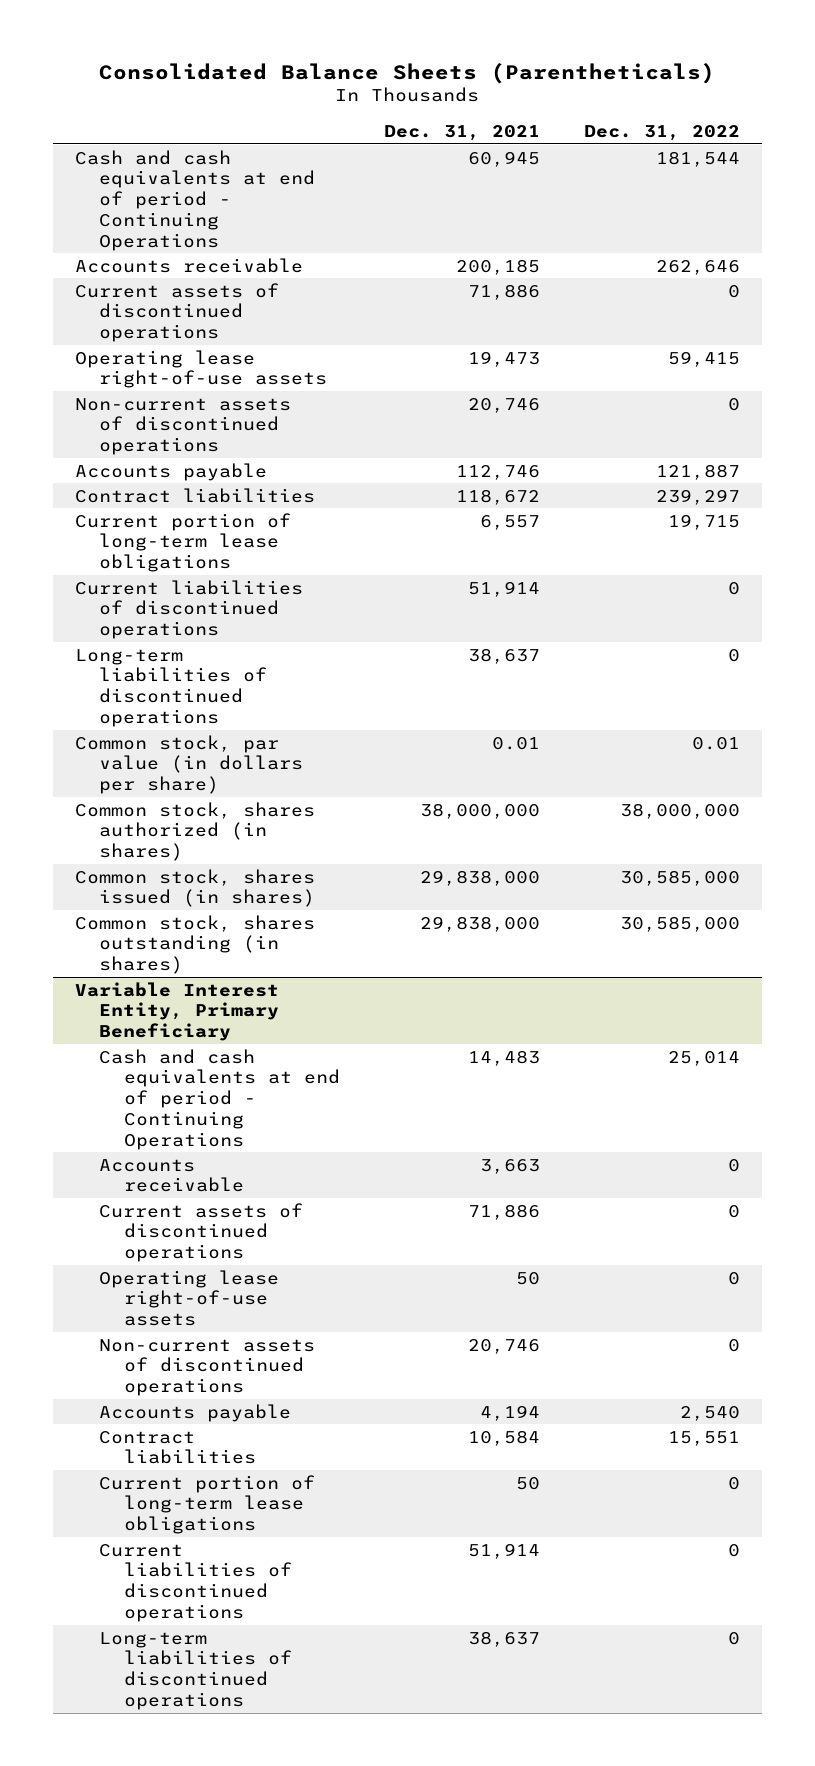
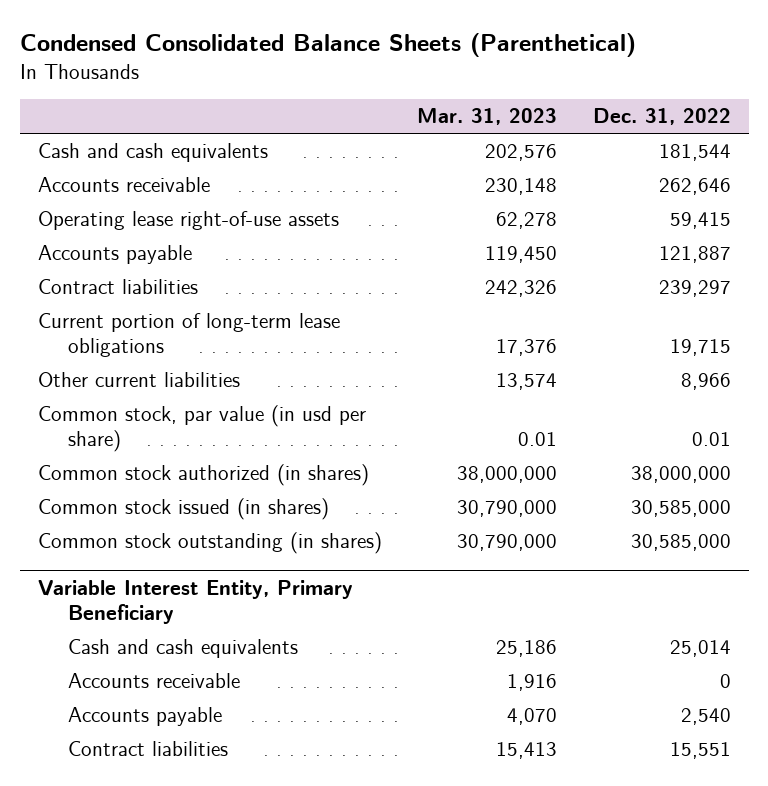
[99,62,716,84] Consolidated Balance Sheets (Parentheticals) -> [19,33,636,58] Condensed Consolidated Balance Sheets (Parenthetical)
[384,124,541,141] Dec. 31, 2021 -> none
none -> [417,108,558,126] Mar. 31, 2023
[74,149,316,251] Cash and cash equivalents at end of period - Continuing Operations -> [37,143,268,163] Cash and cash equivalents
[74,282,279,343] Current assets of discontinued operations -> none
[74,397,291,456] Non-current assets of discontinued operations -> none
[74,579,303,640] Current liabilities of discontinued operations -> none
[74,648,268,727] Long-term liabilities of discontinued operations -> none
none -> [37,372,240,388] Other current liabilities
[74,734,304,795] Common stock, par value (in dollars per share) -> [37,405,366,453] Common stock, par value (in usd per share)
[74,801,315,862] Common stock, shares authorized (in shares) -> [37,464,369,487] Common stock authorized (in shares)
[74,868,316,908] Common stock, shares issued (in shares) -> [37,498,329,521] Common stock issued (in shares)
[74,914,315,975] Common stock, shares outstanding (in shares) -> [37,532,382,555] Common stock outstanding (in shares)
[99,1048,341,1150] Cash and cash equivalents at end of period - Continuing Operations -> [67,639,298,659] Cash and cash equivalents
[99,1202,304,1263] Current assets of discontinued operations -> none
[99,1269,280,1327] Operating lease right-of-use assets -> none
[99,1338,316,1397] Non-current assets of discontinued operations -> none
[99,1474,316,1535] Current portion of long-term lease obligations -> none
[99,1543,293,1622] Current liabilities of discontinued operations -> none
[99,1631,293,1710] Long-term liabilities of discontinued operations -> none

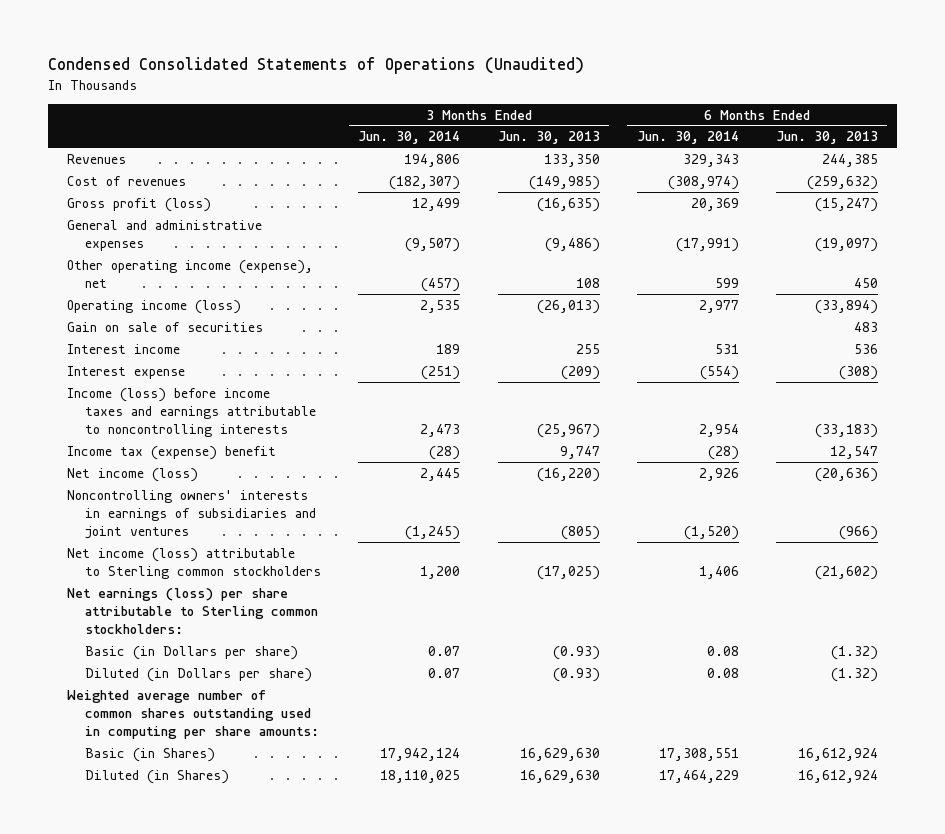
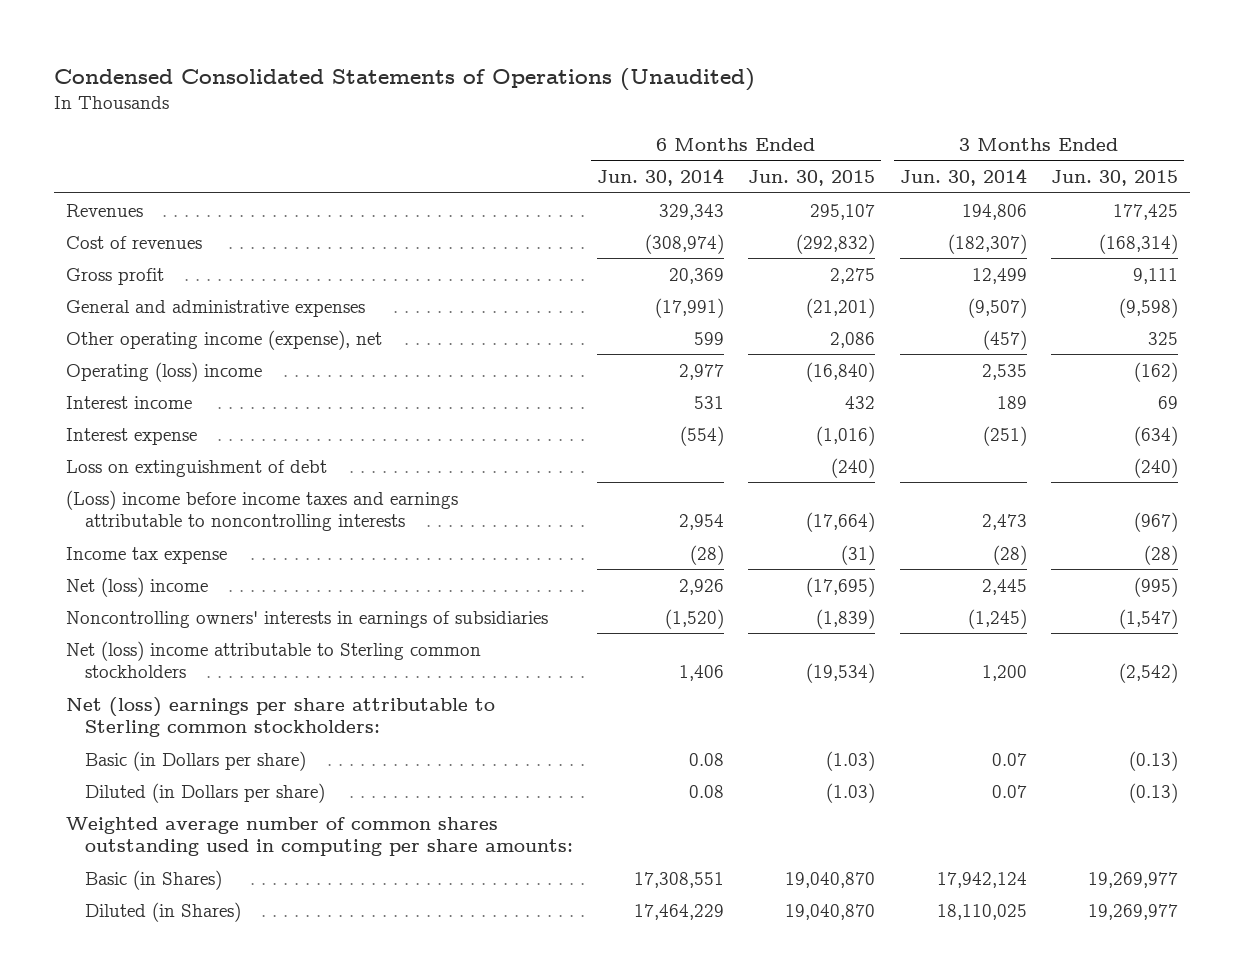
[497,131,600,145] Jun. 30, 2013 -> none
[775,131,878,145] Jun. 30, 2013 -> none
none -> [748,170,876,187] Jun. 30, 2015
none -> [1050,170,1178,187] Jun. 30, 2015
[66,197,211,212] Gross profit (loss) -> [66,267,165,285] Gross profit
[66,321,263,332] Gain on sale of securities -> none
[66,299,241,314] Operating income (loss) -> [66,361,263,382] Operating (loss) income
none -> [66,459,328,477] Loss on extinguishment of debt
[66,387,317,438] Income (loss) before income taxes and earnings attributable to noncontrolling interests -> [66,489,459,532] (Loss) income before income taxes and earnings attributable to noncontrolling interests
[66,445,276,460] Income tax (expense) benefit -> [66,546,228,564] Income tax expense
[66,467,198,482] Net income (loss) -> [66,576,209,597] Net (loss) income
[66,489,317,540] Noncontrolling owners' interests in earnings of subsidiaries and joint ventures -> [66,610,549,628] Noncontrolling owners' interests in earnings of subsidiaries
[66,547,322,580] Net income (loss) attributable to Sterling common stockholders -> [66,640,482,679] Net (loss) income attributable to Sterling common stockholders
[66,587,319,635] Net earnings (loss) per share attributable to Sterling common stockholders: -> [66,696,496,738] Net (loss) earnings per share attributable to Sterling common stockholders:

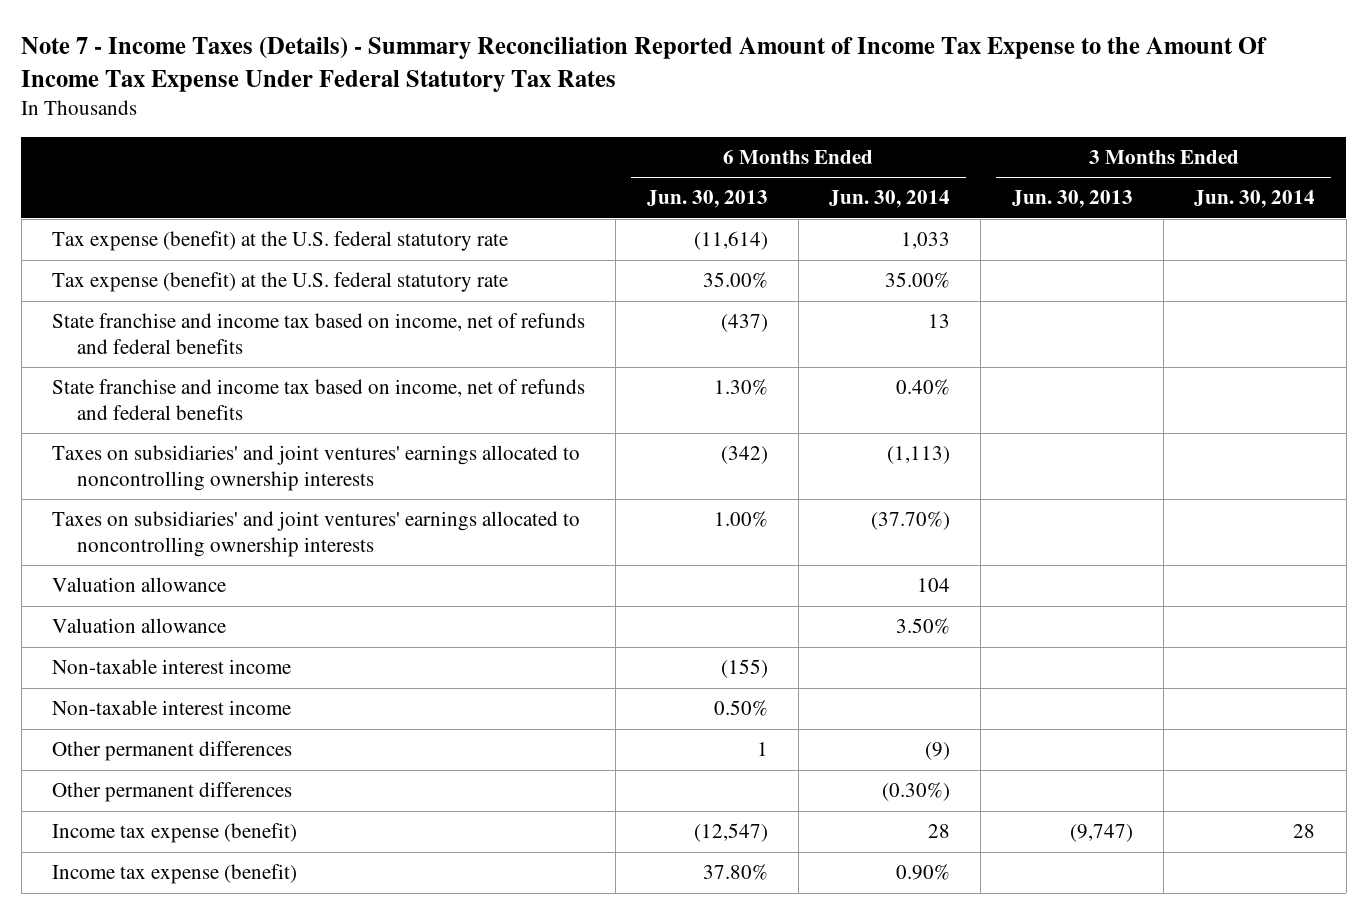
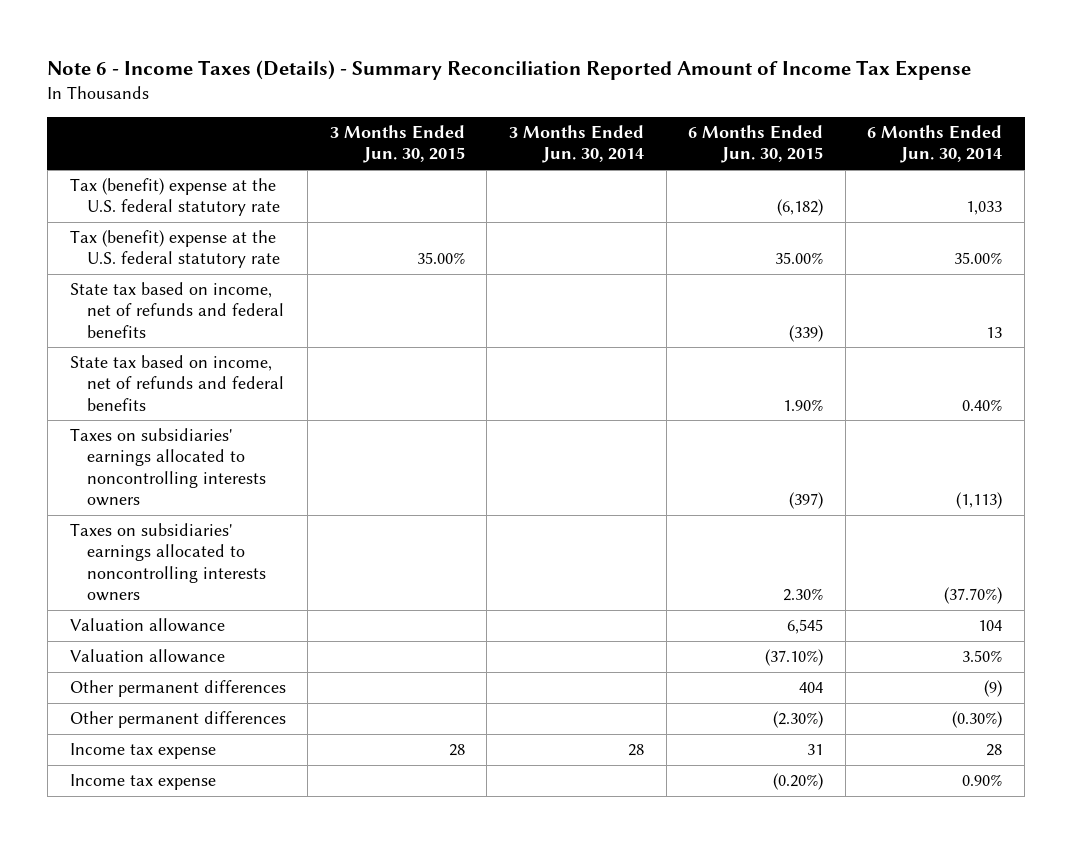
[21,37,1268,92] Note 7 - Income Taxes (Details) - Summary Reconciliation Reported Amount of Income Tax Expense to the Amount Of Income Tax Expense Under Federal Statutory Tax Rates -> [47,60,972,81] Note 6 - Income Taxes (Details) - Summary Reconciliation Reported Amount of Income Tax Expense
[646,190,768,209] Jun. 30, 2013 -> none
[1011,190,1133,209] Jun. 30, 2013 -> none
none -> [329,125,465,164] 3 Months Ended Jun. 30, 2015
none -> [688,125,824,164] 6 Months Ended Jun. 30, 2015
[52,231,509,252] Tax expense (benefit) at the U.S. federal statutory rate -> [69,178,280,217] Tax (benefit) expense at the U.S. federal statutory rate
[52,272,509,293] Tax expense (benefit) at the U.S. federal statutory rate -> [69,230,280,269] Tax (benefit) expense at the U.S. federal statutory rate
[52,313,586,354] State franchise and income tax based on income, net of refunds and federal benefits -> [69,282,284,338] State tax based on income, net of refunds and federal benefits
[52,379,586,420] State franchise and income tax based on income, net of refunds and federal benefits -> [69,355,284,411] State tax based on income, net of refunds and federal benefits
[52,445,581,491] Taxes on subsidiaries' and joint ventures' earnings allocated to noncontrolling ownership interests -> [69,428,266,506] Taxes on subsidiaries' earnings allocated to noncontrolling interests owners
[52,511,581,557] Taxes on subsidiaries' and joint ventures' earnings allocated to noncontrolling ownership interests -> [69,523,266,601] Taxes on subsidiaries' earnings allocated to noncontrolling interests owners
[52,659,292,675] Non-taxable interest income -> none
[52,700,292,716] Non-taxable interest income -> none
[52,823,298,844] Income tax expense (benefit) -> [69,743,216,760] Income tax expense
[52,864,298,885] Income tax expense (benefit) -> [69,774,216,791] Income tax expense

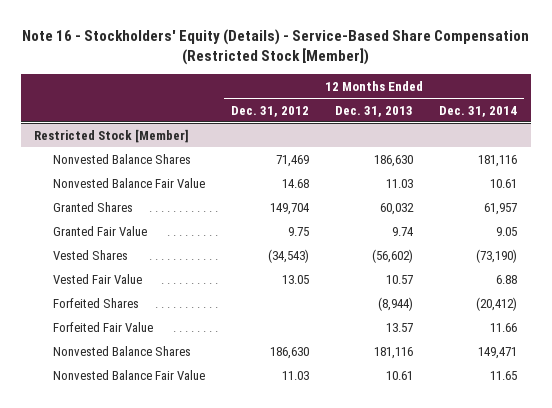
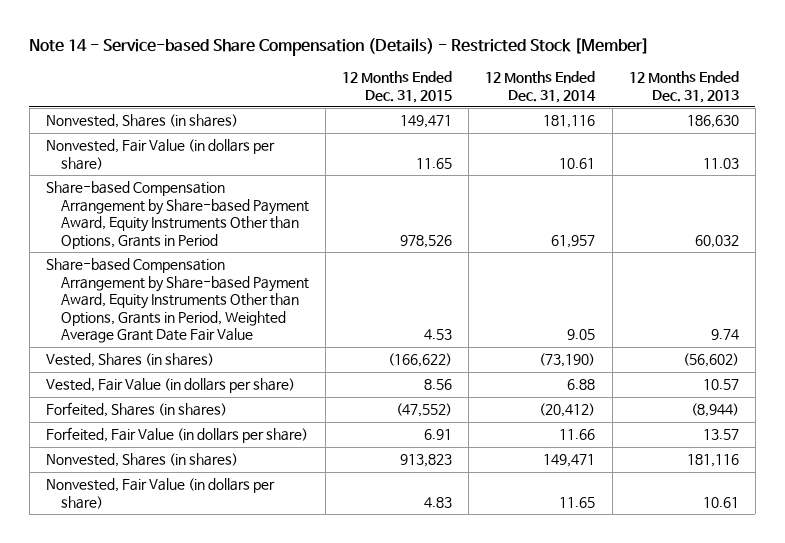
[21,29,529,66] Note 16 - Stockholders' Equity (Details) - Service-Based Share Compensation (Restricted Stock [Member]) -> [29,37,650,56] Note 14 - Service-based Share Compensation (Details) - Restricted Stock [Member]
[230,105,309,117] Dec. 31, 2012 -> none
none -> [342,70,453,103] 12 Months Ended Dec. 31, 2015
[34,128,190,143] Restricted Stock [Member] -> none
[52,153,191,164] Nonvested Balance Shares -> [45,114,238,129] Nonvested, Shares (in shares)
[52,177,205,188] Nonvested Balance Fair Value -> [45,139,275,170] Nonvested, Fair Value (in dollars per share)
[52,201,133,212] Granted Shares -> [45,181,309,249] Share-based Compensation Arrangement by Share-based Payment Award, Equity Instruments Other than Options, Grants in Period
[52,225,147,236] Granted Fair Value -> [45,258,309,344] Share-based Compensation Arrangement by Share-based Payment Award, Equity Instruments Other than Options, Grants in Period, Weighted Average Grant Date Fair Value
[52,249,128,260] Vested Shares -> [45,353,214,368] Vested, Shares (in shares)
[52,273,142,284] Vested Fair Value -> [45,378,295,394] Vested, Fair Value (in dollars per share)
[52,297,139,308] Forfeited Shares -> [45,402,227,418] Forfeited, Shares (in shares)
[52,321,153,332] Forfeited Fair Value -> [45,427,308,444] Forfeited, Fair Value (in dollars per share)
[52,345,191,356] Nonvested Balance Shares -> [45,453,238,468] Nonvested, Shares (in shares)
[52,369,205,380] Nonvested Balance Fair Value -> [45,478,275,509] Nonvested, Fair Value (in dollars per share)

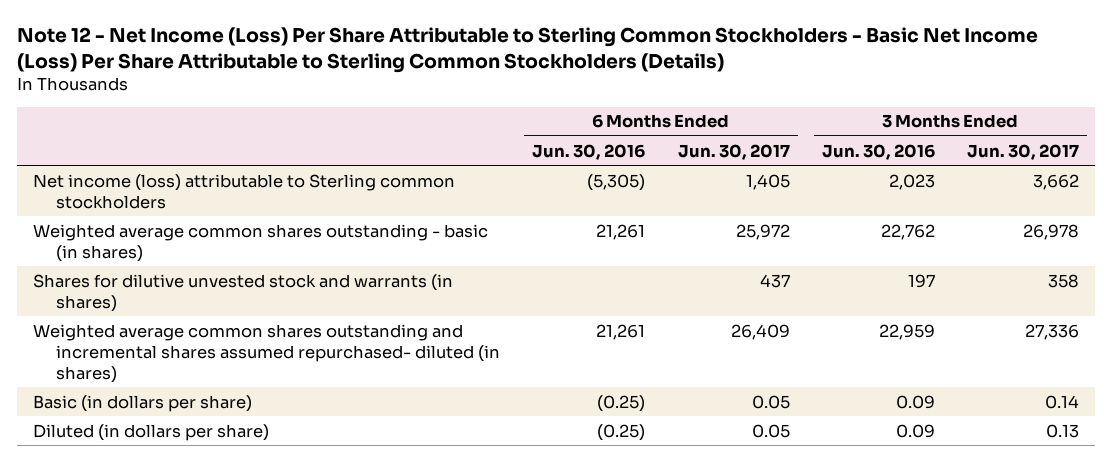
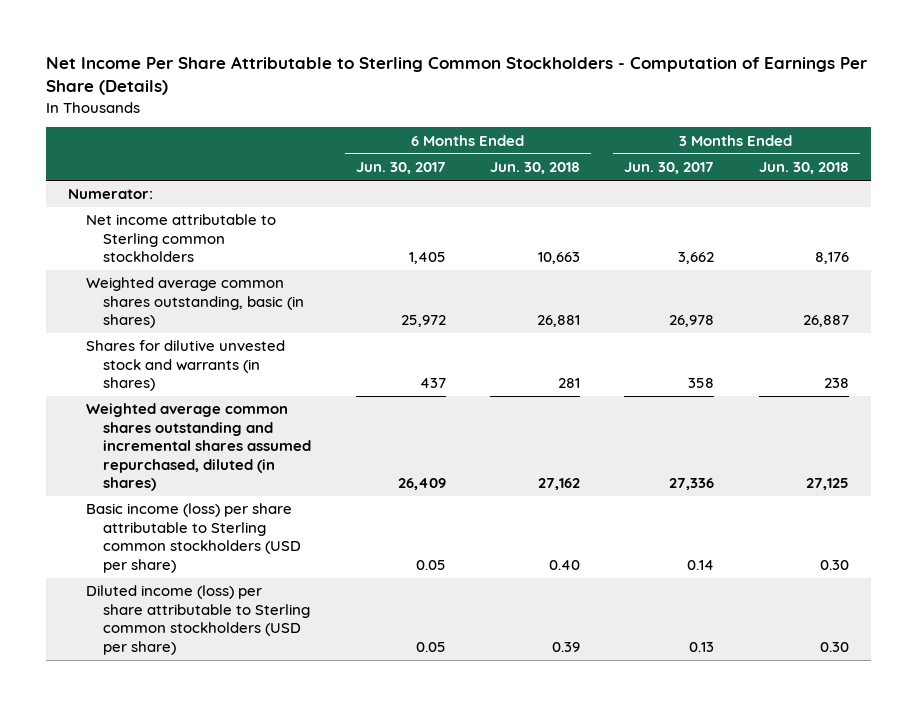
[16,27,1038,73] Note 12 - Net Income (Loss) Per Share Attributable to Sterling Common Stockholders - Basic Net Income (Loss) Per Share Attributable to Sterling Common Stockholders (Details) -> [46,56,869,96] Net Income Per Share Attributable to Sterling Common Stockholders - Computation of Earnings Per Share (Details)
[532,143,646,160] Jun. 30, 2016 -> none
[821,143,935,160] Jun. 30, 2016 -> none
none -> [490,162,581,175] Jun. 30, 2018
none -> [758,162,849,175] Jun. 30, 2018
none -> [68,189,154,200] Numerator:
[32,173,455,209] Net income (loss) attributable to Sterling common stockholders -> [85,214,276,263] Net income attributable to Sterling common stockholders
[32,223,488,262] Weighted average common shares outstanding - basic (in shares) -> [85,277,305,329] Weighted average common shares outstanding, basic (in shares)
[32,323,501,383] Weighted average common shares outstanding and incremental shares assumed repurchased- diluted (in shares) -> [85,403,312,492] Weighted average common shares outstanding and incremental shares assumed repurchased, diluted (in shares)
[32,394,252,412] Basic (in dollars per share) -> [85,503,302,573] Basic income (loss) per share attributable to Sterling common stockholders (USD per share)
[32,423,269,441] Diluted (in dollars per share) -> [85,585,311,655] Diluted income (loss) per share attributable to Sterling common stockholders (USD per share)

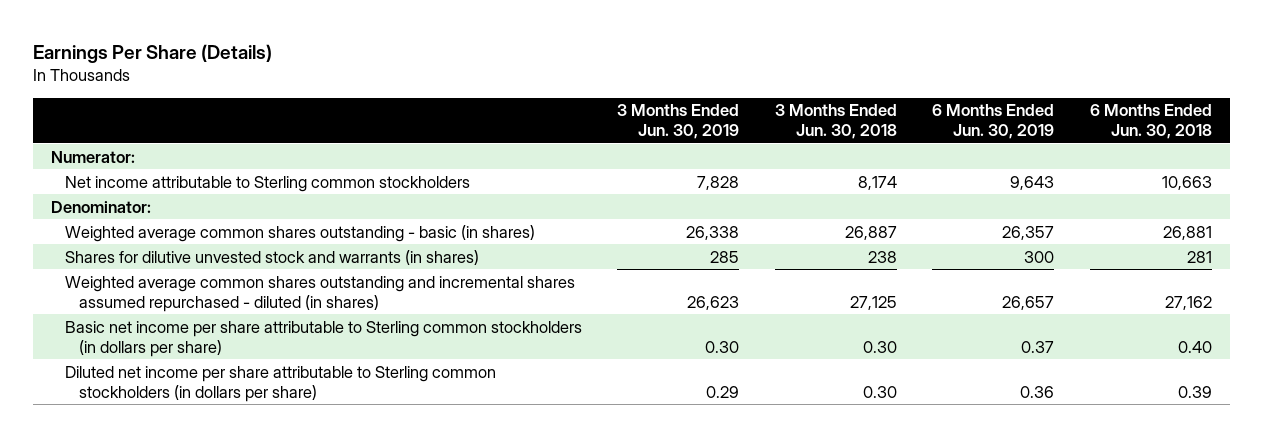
[46,56,869,96] Net Income Per Share Attributable to Sterling Common Stockholders - Computation of Earnings Per Share (Details) -> [32,43,272,63] Earnings Per Share (Details)
[355,162,446,175] Jun. 30, 2017 -> none
[624,162,715,175] Jun. 30, 2017 -> none
none -> [617,104,740,140] 3 Months Ended Jun. 30, 2019
none -> [932,104,1055,140] 6 Months Ended Jun. 30, 2019
[814,252,849,265] 8,176 -> [857,175,897,190] 8,174
none -> [50,200,151,213] Denominator:
[85,277,305,329] Weighted average common shares outstanding, basic (in shares) -> [64,224,535,242] Weighted average common shares outstanding - basic (in shares)
[85,403,312,492] Weighted average common shares outstanding and incremental shares assumed repurchased, diluted (in shares) -> [64,275,575,312] Weighted average common shares outstanding and incremental shares assumed repurchased - diluted (in shares)
[85,503,302,573] Basic income (loss) per share attributable to Sterling common stockholders (USD per share) -> [64,320,582,357] Basic net income per share attributable to Sterling common stockholders (in dollars per share)
[85,585,311,655] Diluted income (loss) per share attributable to Sterling common stockholders (USD per share) -> [64,365,496,402] Diluted net income per share attributable to Sterling common stockholders (in dollars per share)

